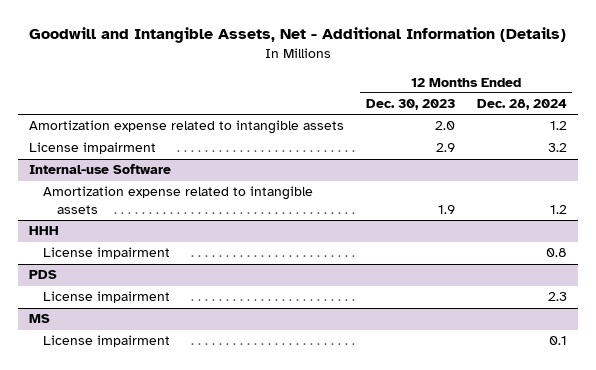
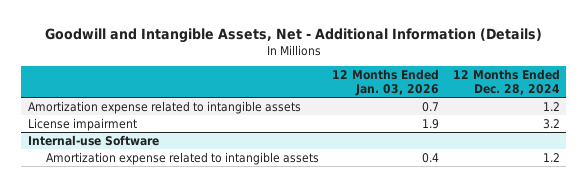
[365,99,455,111] Dec. 30, 2023 -> none
none -> [332,69,440,96] 12 Months Ended Jan. 03, 2026
[28,226,59,236] HHH -> none
[43,247,171,260] License impairment -> none
[28,270,57,280] PDS -> none
[43,291,171,304] License impairment -> none
[28,314,50,324] MS -> none
[43,335,171,348] License impairment -> none

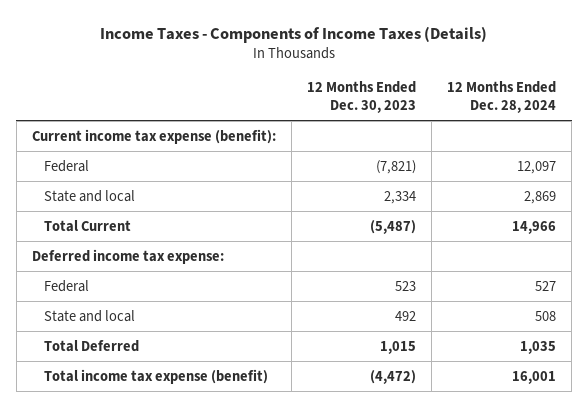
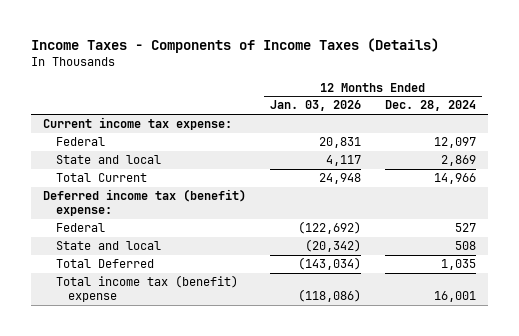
[306,80,416,114] 12 Months Ended Dec. 30, 2023 -> none
none -> [270,100,362,112] Jan. 03, 2026
[31,128,276,144] Current income tax expense (benefit): -> [43,117,233,131] Current income tax expense:
[31,248,224,264] Deferred income tax expense: -> [43,189,247,217] Deferred income tax (benefit) expense:
[44,368,269,384] Total income tax expense (benefit) -> [55,275,238,303] Total income tax (benefit) expense

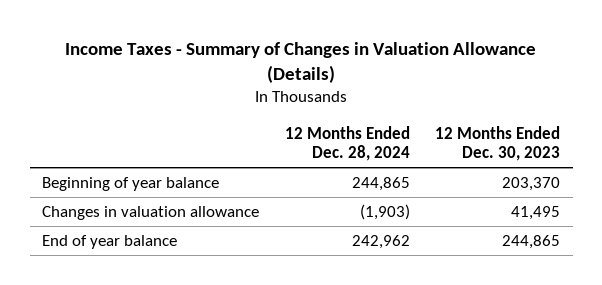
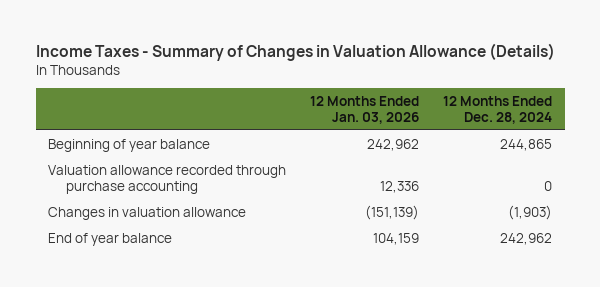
[434,125,560,161] 12 Months Ended Dec. 30, 2023 -> none
none -> [310,96,420,125] 12 Months Ended Jan. 03, 2026
none -> [47,164,286,194] Valuation allowance recorded through purchase accounting

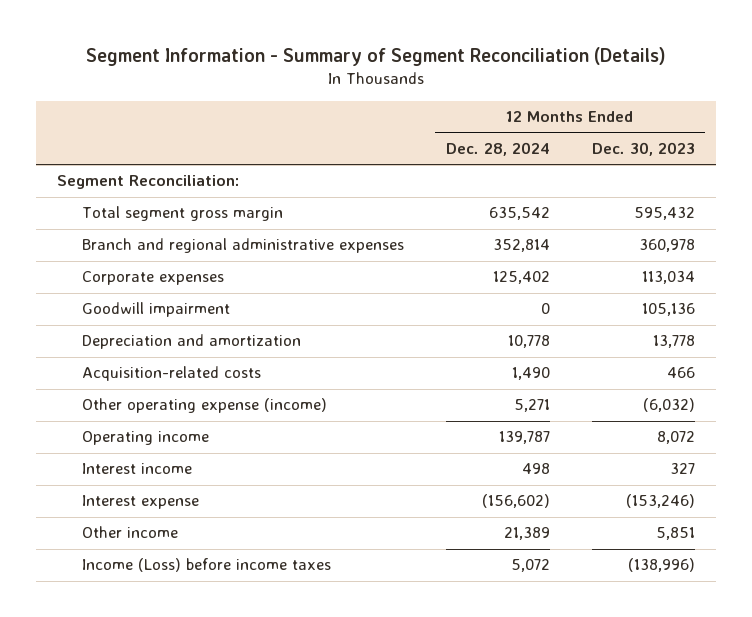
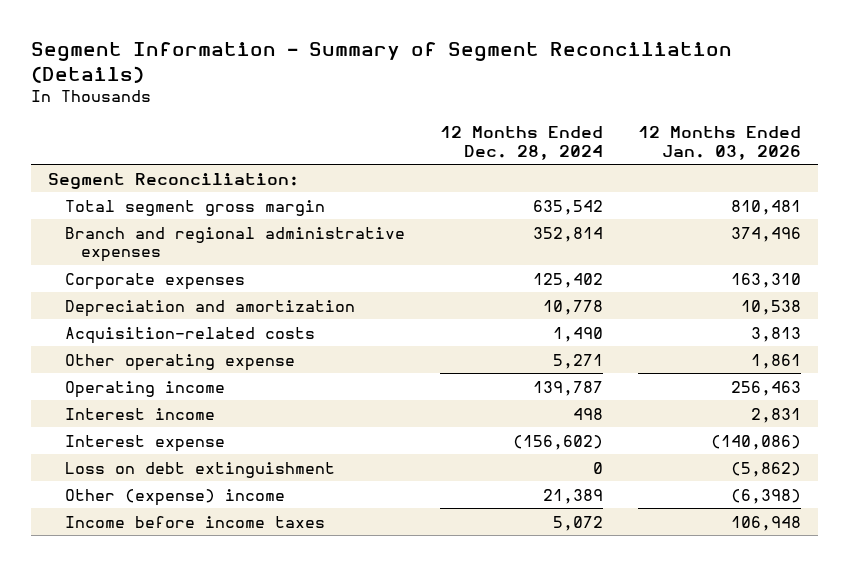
[591,141,695,156] Dec. 30, 2023 -> none
none -> [637,125,801,160] 12 Months Ended Jan. 03, 2026
[81,302,230,318] Goodwill impairment -> none
[81,398,327,414] Other operating expense (income) -> [64,353,295,371] Other operating expense
none -> [64,461,335,478] Loss on debt extinguishment
[81,526,178,539] Other income -> [64,488,285,506] Other (expense) income
[81,558,331,573] Income (Loss) before income taxes -> [64,515,325,528] Income before income taxes

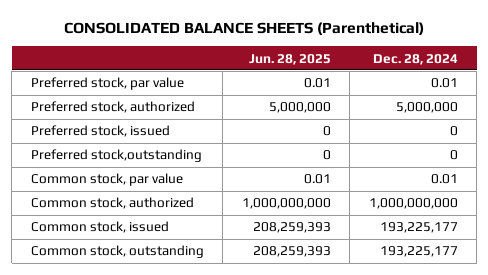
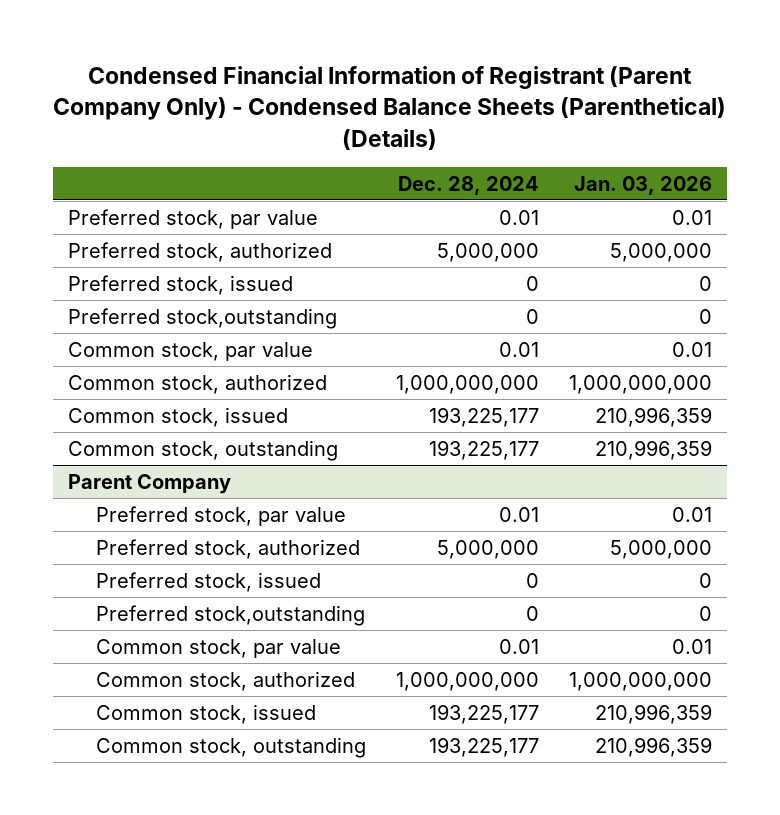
[64,21,425,35] CONSOLIDATED BALANCE SHEETS (Parenthetical) -> [52,65,726,150] Condensed Financial Information of Registrant (Parent Company Only) - Condensed Balance Sheets (Parenthetical) (Details)
[248,53,331,65] Jun. 28, 2025 -> none
none -> [574,175,713,195] Jan. 03, 2026
none -> [67,473,231,494] Parent Company
none -> [96,505,347,526] Preferred stock, par value
none -> [96,538,361,559] Preferred stock, authorized
none -> [96,571,322,592] Preferred stock, issued
none -> [96,604,366,626] Preferred stock,outstanding
none -> [96,638,342,658] Common stock, par value
none -> [96,670,356,691] Common stock, authorized
none -> [96,703,317,724] Common stock, issued
none -> [96,736,367,758] Common stock, outstanding

